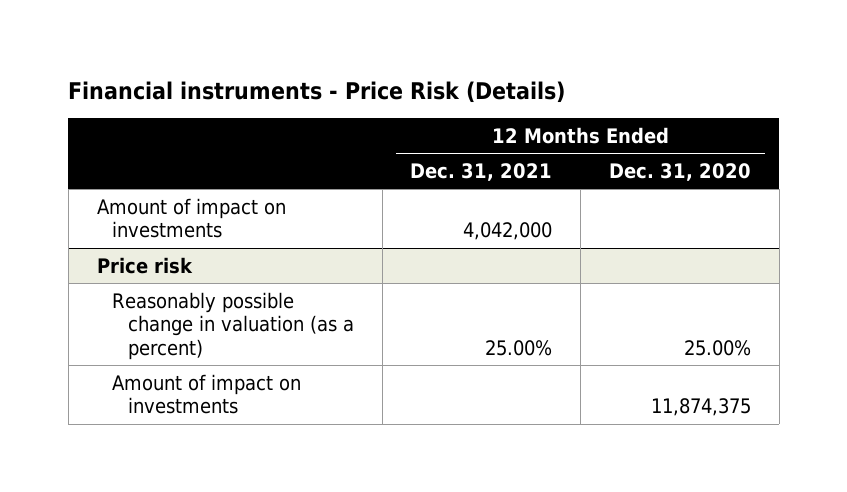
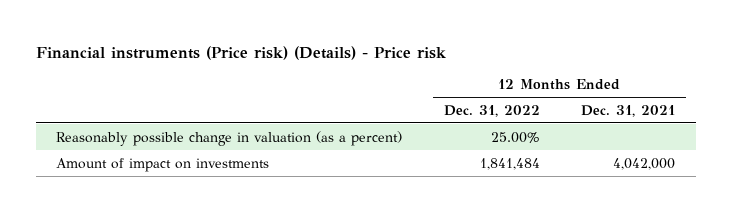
[68,80,566,103] Financial instruments - Price Risk (Details) -> [35,45,446,60] Financial instruments (Price risk) (Details) - Price risk
[608,162,751,181] Dec. 31, 2020 -> none
none -> [443,104,540,117] Dec. 31, 2022
none -> [56,130,403,146] Reasonably possible change in valuation (as a percent)
[96,256,193,274] Price risk -> none
[112,291,354,360] Reasonably possible change in valuation (as a percent) -> none
[112,373,302,415] Amount of impact on investments -> none

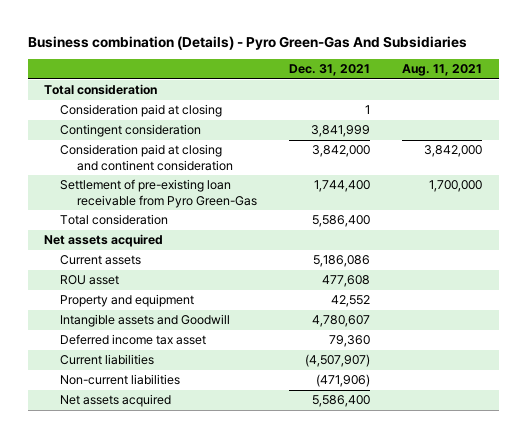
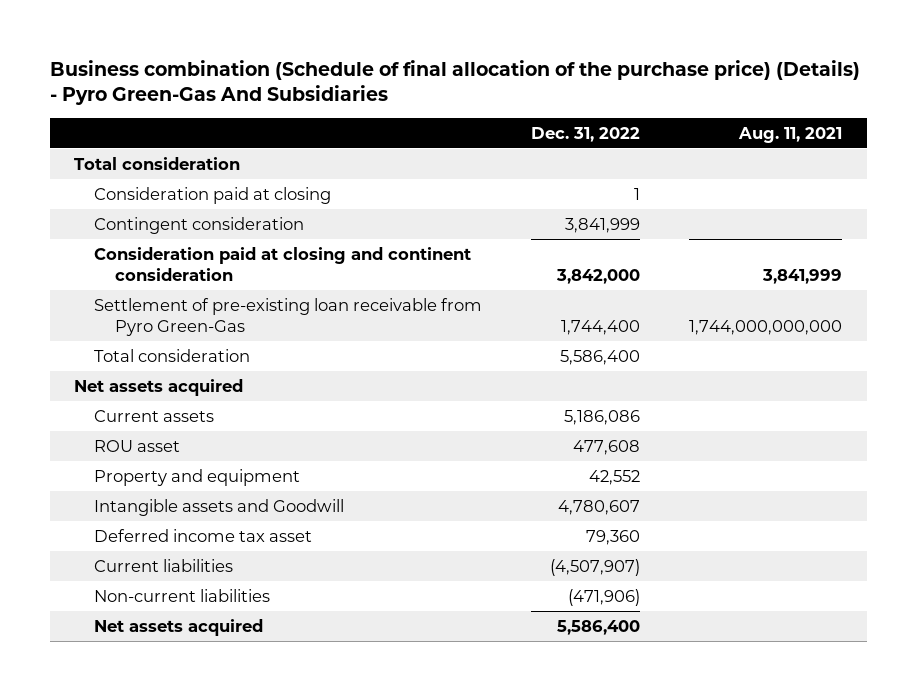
[27,35,467,50] Business combination (Details) - Pyro Green-Gas And Subsidiaries -> [49,59,860,106] Business combination (Schedule of final allocation of the purchase price) (Details) - Pyro Green-Gas And Subsidiaries
[289,64,371,77] Dec. 31, 2021 -> none
none -> [531,126,641,142] Dec. 31, 2022
[424,145,483,158] 3,842,000 -> [762,268,843,284] 3,841,999
[429,180,483,193] 1,700,000 -> [689,319,843,335] 1,744,000,000,000

